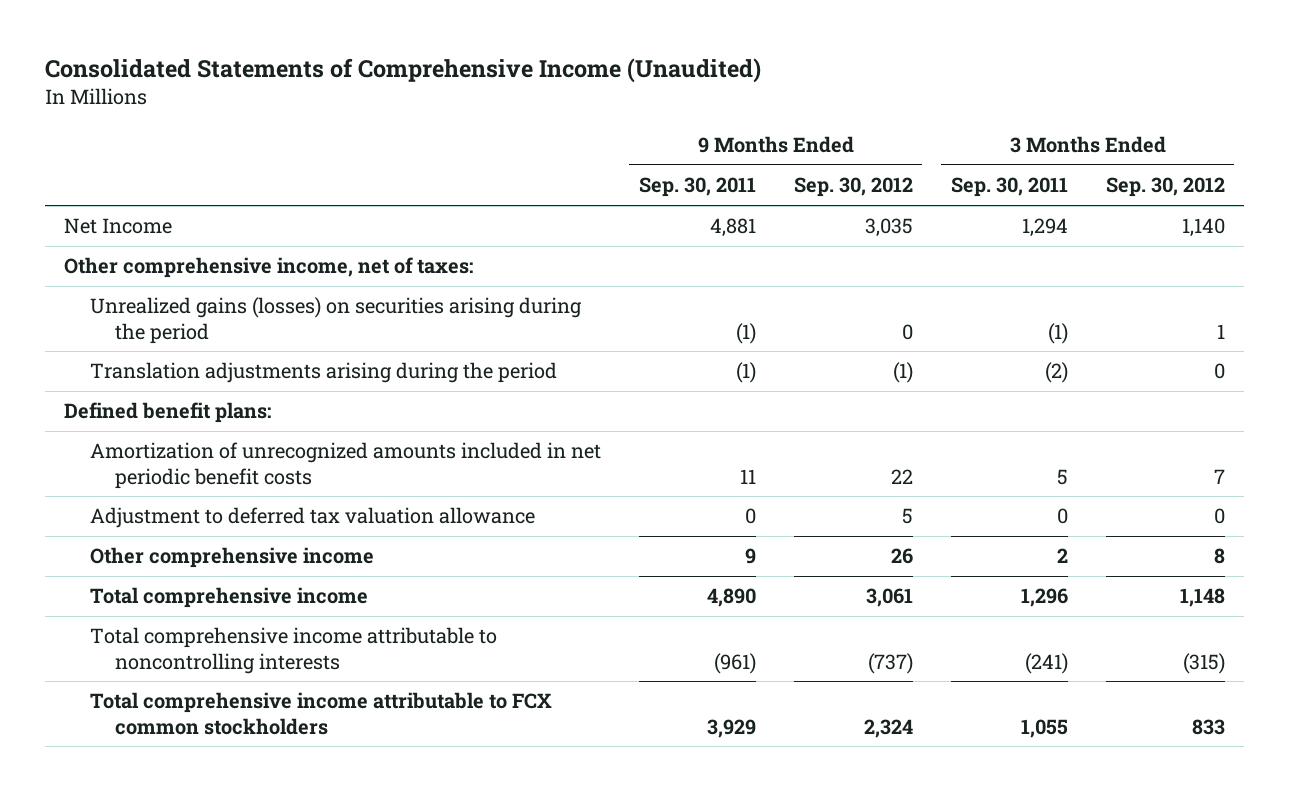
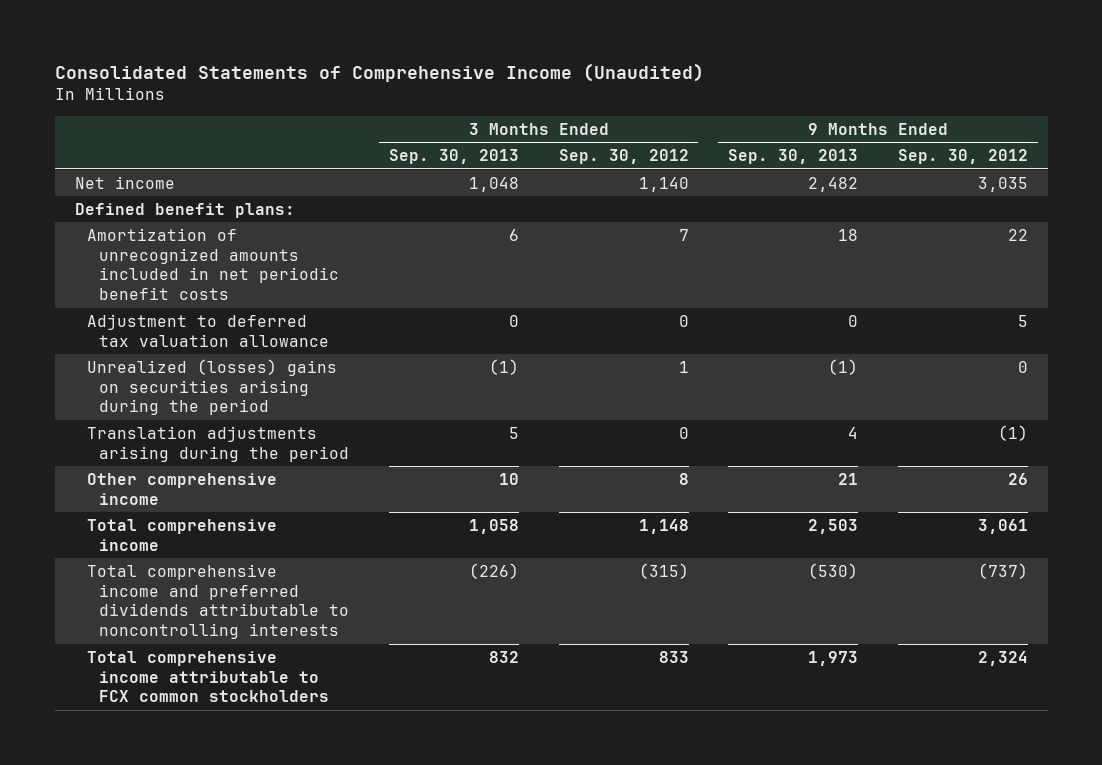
[638,177,756,198] Sep. 30, 2011 -> none
[950,177,1068,198] Sep. 30, 2011 -> none
none -> [388,149,519,165] Sep. 30, 2013
none -> [728,149,859,165] Sep. 30, 2013
[64,257,474,279] Other comprehensive income, net of taxes: -> none
[89,297,582,344] Unrealized gains (losses) on securities arising during the period -> none
[64,218,173,235] Net Income -> [74,175,175,189] Net income
none -> [86,358,337,416] Unrealized (losses) gains on securities arising during the period
[89,362,557,384] Translation adjustments arising during the period -> [86,425,350,462] Translation adjustments arising during the period
[89,627,497,674] Total comprehensive income attributable to noncontrolling interests -> [86,563,350,640] Total comprehensive income and preferred dividends attributable to noncontrolling interests

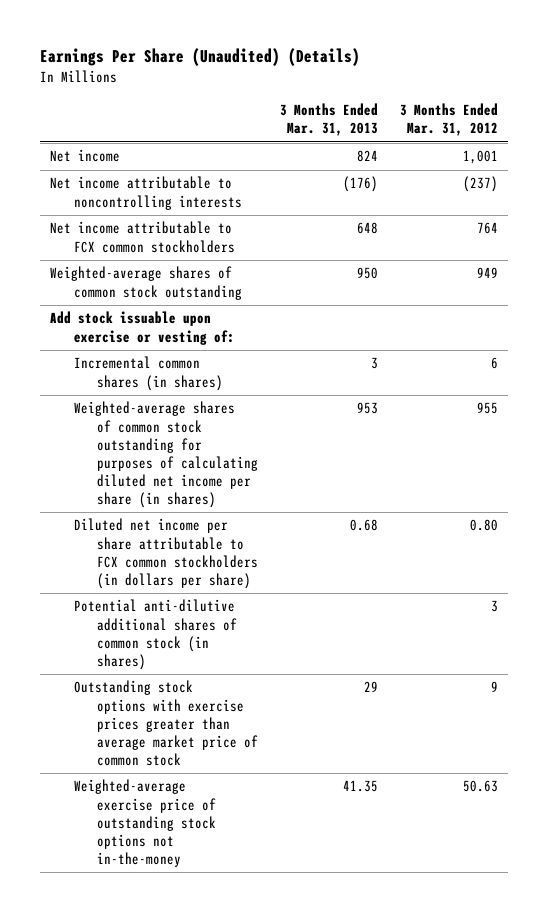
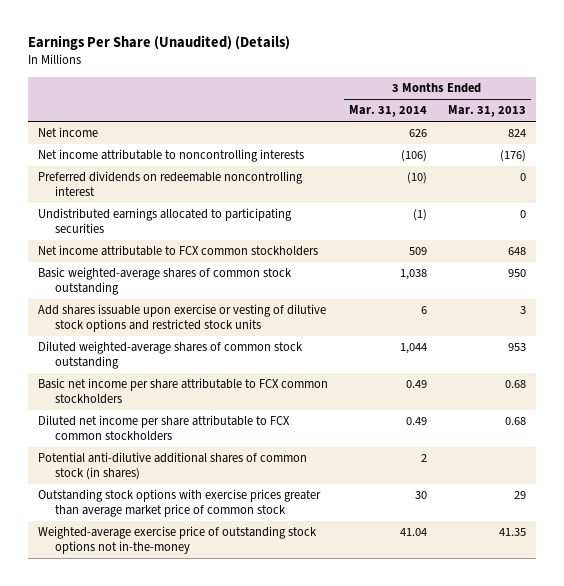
[399,103,498,137] 3 Months Ended Mar. 31, 2012 -> none
none -> [348,105,427,118] Mar. 31, 2014
none -> [37,171,303,197] Preferred dividends on redeemable noncontrolling interest
none -> [37,208,292,234] Undistributed earnings allocated to participating securities
[50,311,235,345] Add stock issuable upon exercise or vesting of: -> none
[50,266,242,300] Weighted-average shares of common stock outstanding -> [37,267,292,296] Basic weighted-average shares of common stock outstanding
[73,356,223,391] Incremental common shares (in shares) -> [37,304,326,333] Add shares issuable upon exercise or vesting of dilutive stock options and restricted stock units
[73,401,258,508] Weighted-average shares of common stock outstanding for purposes of calculating diluted net income per share (in shares) -> [37,341,303,370] Diluted weighted-average shares of common stock outstanding
none -> [37,378,328,405] Basic net income per share attributable to FCX common stockholders
[73,518,258,589] Diluted net income per share attributable to FCX common stockholders (in dollars per share) -> [37,415,290,442] Diluted net income per share attributable to FCX common stockholders

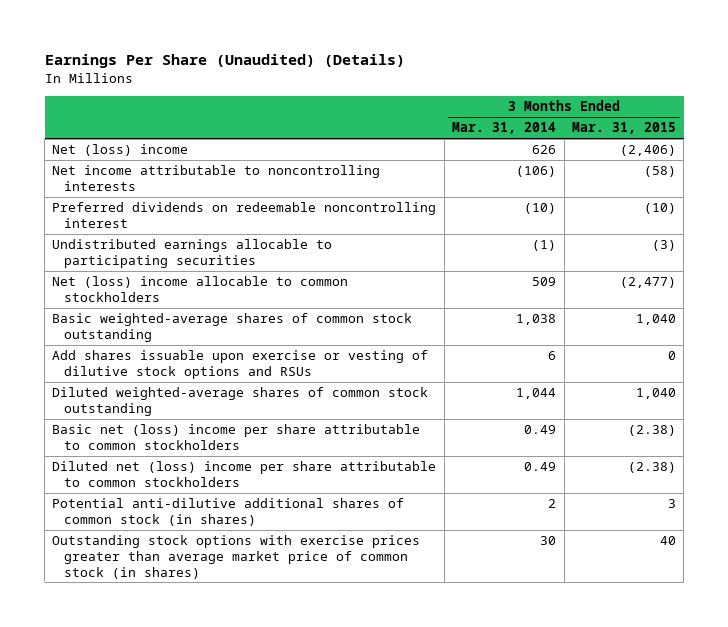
[447,105,526,118] Mar. 31, 2013 -> none
none -> [571,122,676,135] Mar. 31, 2015
[37,127,98,138] Net income -> [52,144,189,157] Net (loss) income
[37,208,292,234] Undistributed earnings allocated to participating securities -> [52,239,333,268] Undistributed earnings allocable to participating securities
[37,245,318,257] Net income attributable to FCX common stockholders -> [52,276,349,302] Net (loss) income allocable to common stockholders
[37,304,326,333] Add shares issuable upon exercise or vesting of dilutive stock options and restricted stock units -> [52,350,429,379] Add shares issuable upon exercise or vesting of dilutive stock options and RSUs
[37,378,328,405] Basic net income per share attributable to FCX common stockholders -> [52,424,421,450] Basic net (loss) income per share attributable to common stockholders
[37,415,290,442] Diluted net income per share attributable to FCX common stockholders -> [52,461,437,487] Diluted net (loss) income per share attributable to common stockholders
[37,526,317,555] Weighted-average exercise price of outstanding stock options not in-the-money -> none
[37,489,321,518] Outstanding stock options with exercise prices greater than average market price of common stock -> [52,535,421,579] Outstanding stock options with exercise prices greater than average market price of common stock (in shares)

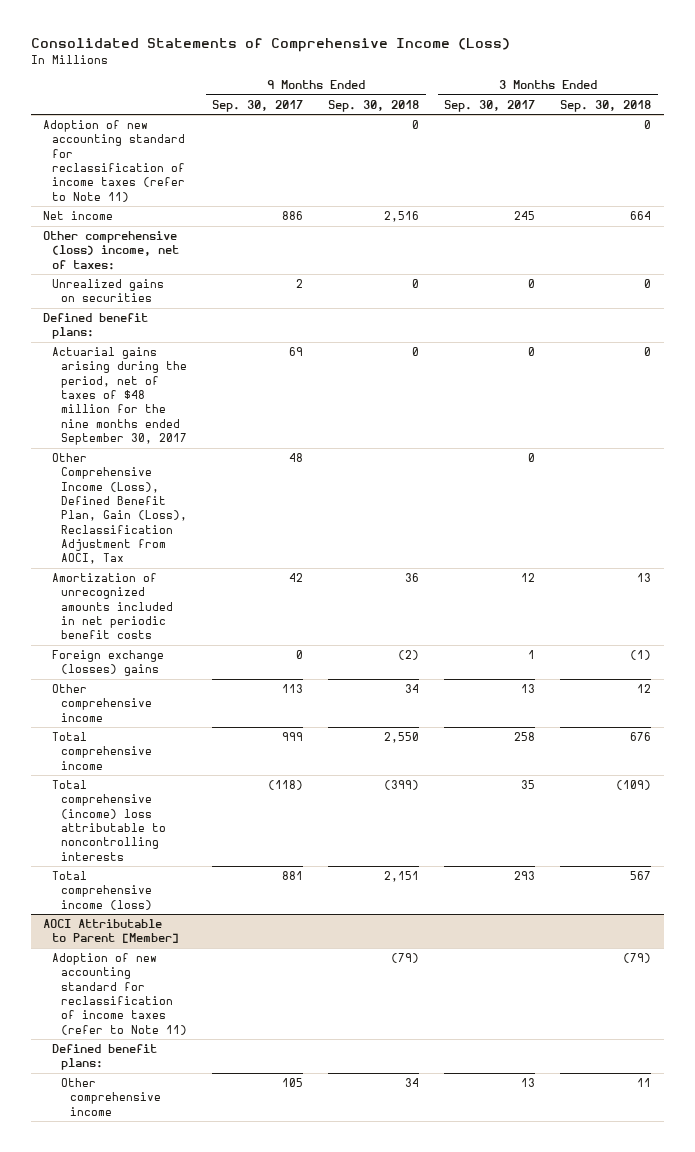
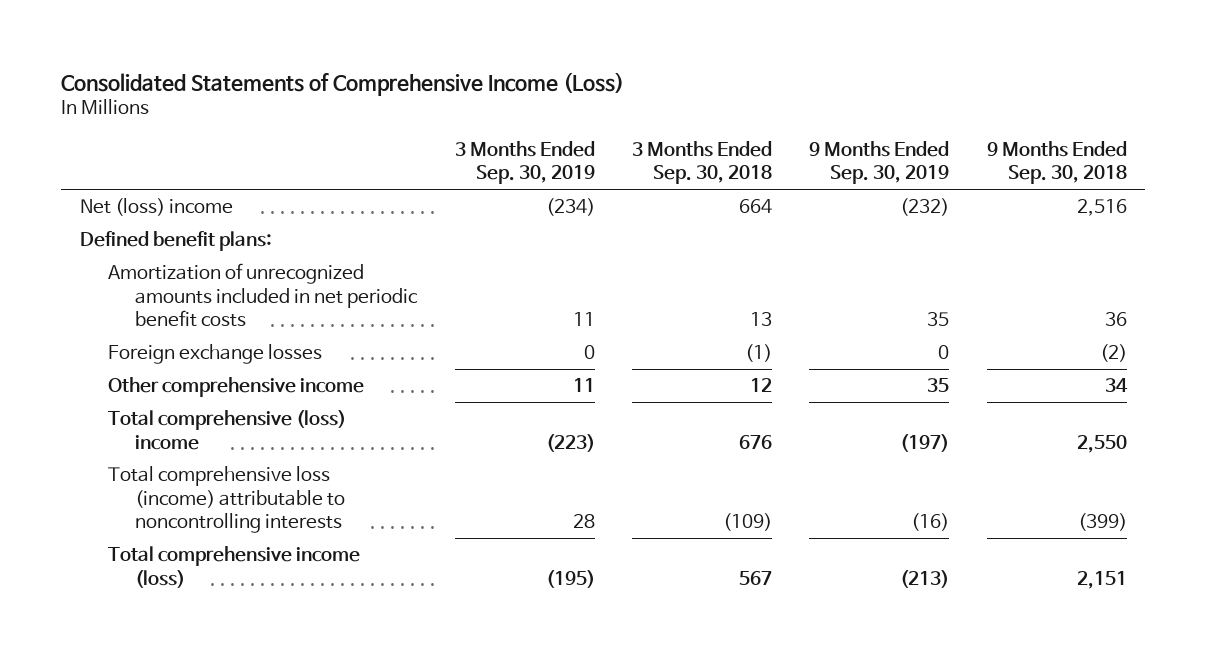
[212,99,304,112] Sep. 30, 2017 -> none
[444,99,536,112] Sep. 30, 2017 -> none
none -> [454,140,595,185] 3 Months Ended Sep. 30, 2019
none -> [809,140,950,185] 9 Months Ended Sep. 30, 2019
[43,120,186,202] Adoption of new accounting standard for reclassification of income taxes (refer to Note 11) -> none
[43,231,180,270] Other comprehensive (loss) income, net of taxes: -> none
[52,279,165,303] Unrealized gains on securities -> none
[43,211,114,221] Net income -> [80,198,234,217] Net (loss) income
[52,347,188,445] Actuarial gains arising during the period, net of taxes of $48 million for the nine months ended September 30, 2017 -> none
[52,453,188,565] Other Comprehensive Income (Loss), Defined Benefit Plan, Gain (Loss), Reclassification Adjustment from AOCI, Tax -> none
[52,650,165,677] Foreign exchange (losses) gains -> [107,344,322,365] Foreign exchange losses
[52,732,153,770] Total comprehensive income -> [107,410,346,450] Total comprehensive (loss) income
[52,780,167,861] Total comprehensive (income) loss attributable to noncontrolling interests -> [107,466,346,533] Total comprehensive loss (income) attributable to noncontrolling interests
[43,919,180,944] AOCI Attributable to Parent [Member] -> none
[52,953,188,1035] Adoption of new accounting standard for reclassification of income taxes (refer to Note 11) -> none
[52,1044,158,1071] Defined benefit plans: -> none
[61,1078,162,1116] Other comprehensive income -> none

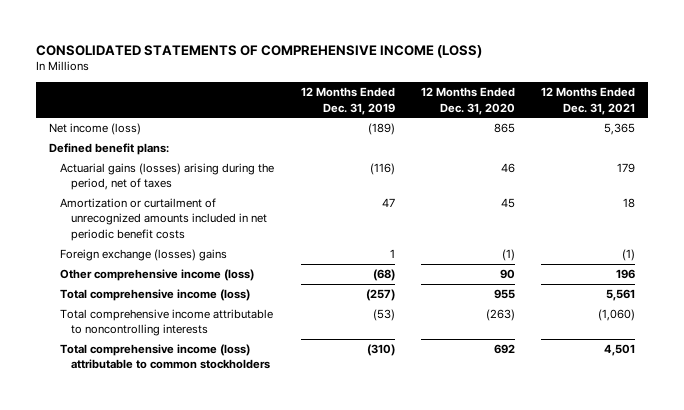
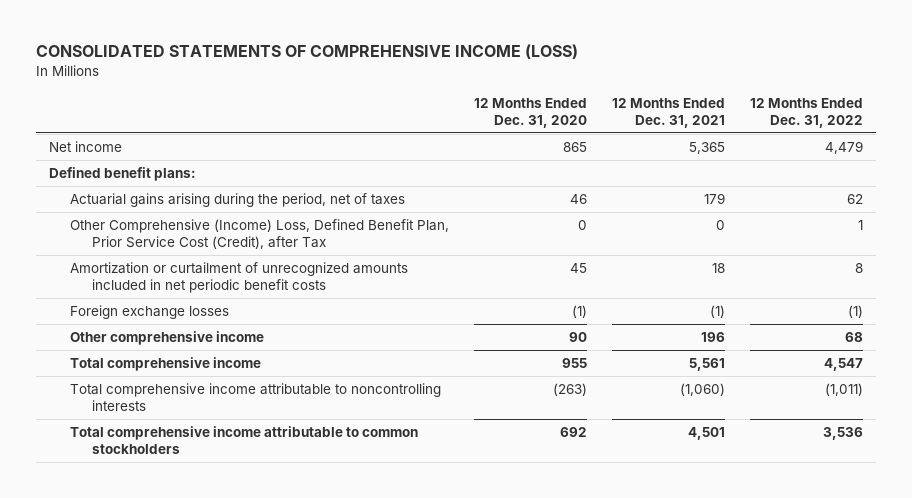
[300,87,395,115] 12 Months Ended Dec. 31, 2019 -> none
none -> [750,97,864,128] 12 Months Ended Dec. 31, 2022
[49,123,142,136] Net income (loss) -> [48,141,122,153] Net income
[60,163,275,191] Actuarial gains (losses) arising during the period, net of taxes -> [70,193,406,208] Actuarial gains arising during the period, net of taxes
none -> [70,219,450,250] Other Comprehensive (Income) Loss, Defined Benefit Plan, Prior Service Cost (Credit), after Tax
[60,249,228,262] Foreign exchange (losses) gains -> [70,305,230,320] Foreign exchange losses
[60,269,255,282] Other comprehensive income (loss) -> [70,331,265,346] Other comprehensive income
[60,289,251,302] Total comprehensive income (loss) -> [70,357,262,372] Total comprehensive income
[60,344,271,370] Total comprehensive income (loss) attributable to common stockholders -> [70,426,419,455] Total comprehensive income attributable to common stockholders

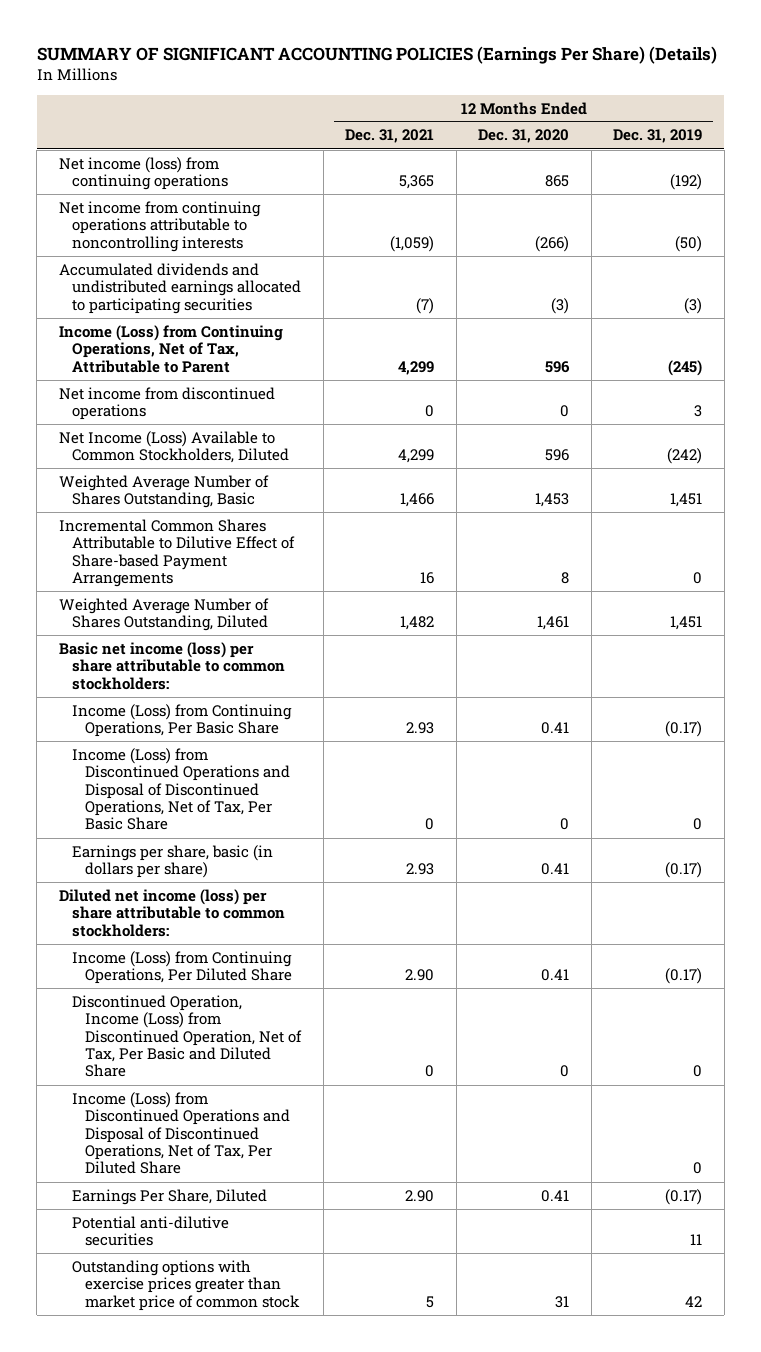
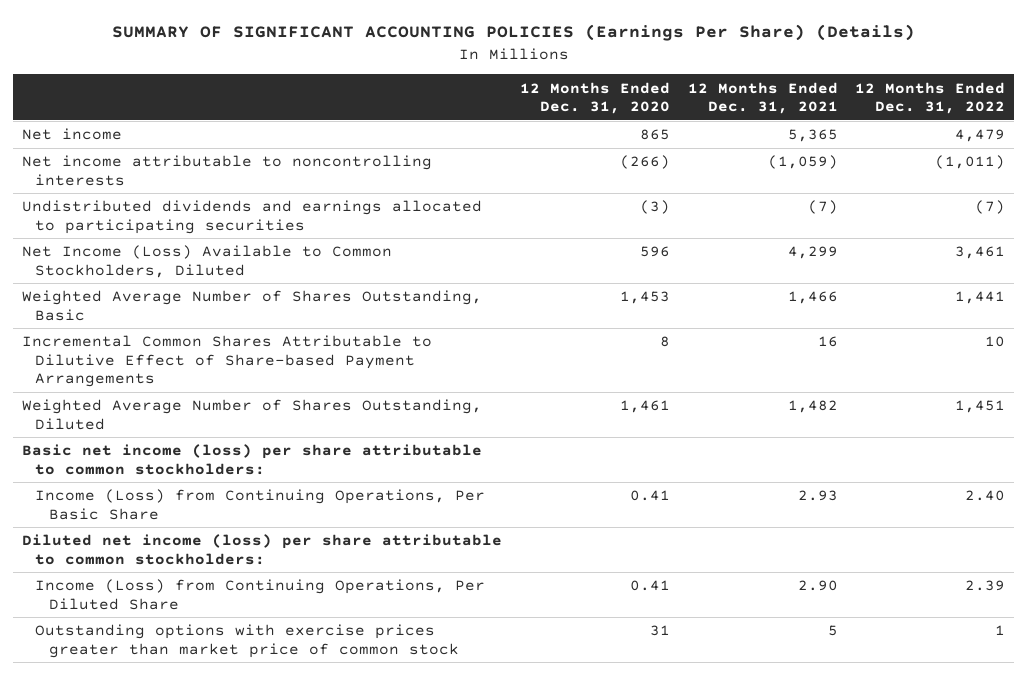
[613,129,703,144] Dec. 31, 2019 -> none
none -> [855,81,1006,114] 12 Months Ended Dec. 31, 2022
[58,324,283,373] Income (Loss) from Continuing Operations, Net of Tax, Attributable to Parent -> none
[58,386,275,421] Net income from discontinued operations -> none
[58,156,228,191] Net income (loss) from continuing operations -> [21,128,122,141] Net income
[58,200,261,252] Net income from continuing operations attributable to noncontrolling interests -> [21,155,432,186] Net income attributable to noncontrolling interests
[58,262,301,314] Accumulated dividends and undistributed earnings allocated to participating securities -> [21,200,482,234] Undistributed dividends and earnings allocated to participating securities
[71,747,291,831] Income (Loss) from Discontinued Operations and Disposal of Discontinued Operations, Net of Tax, Per Basic Share -> none
[71,844,273,879] Earnings per share, basic (in dollars per share) -> none
[71,994,303,1078] Discontinued Operation, Income (Loss) from Discontinued Operation, Net of Tax, Per Basic and Diluted Share -> none
[71,1091,291,1175] Income (Loss) from Discontinued Operations and Disposal of Discontinued Operations, Net of Tax, Per Diluted Share -> none
[71,1188,267,1205] Earnings Per Share, Diluted -> none
[71,1215,229,1247] Potential anti-dilutive securities -> none

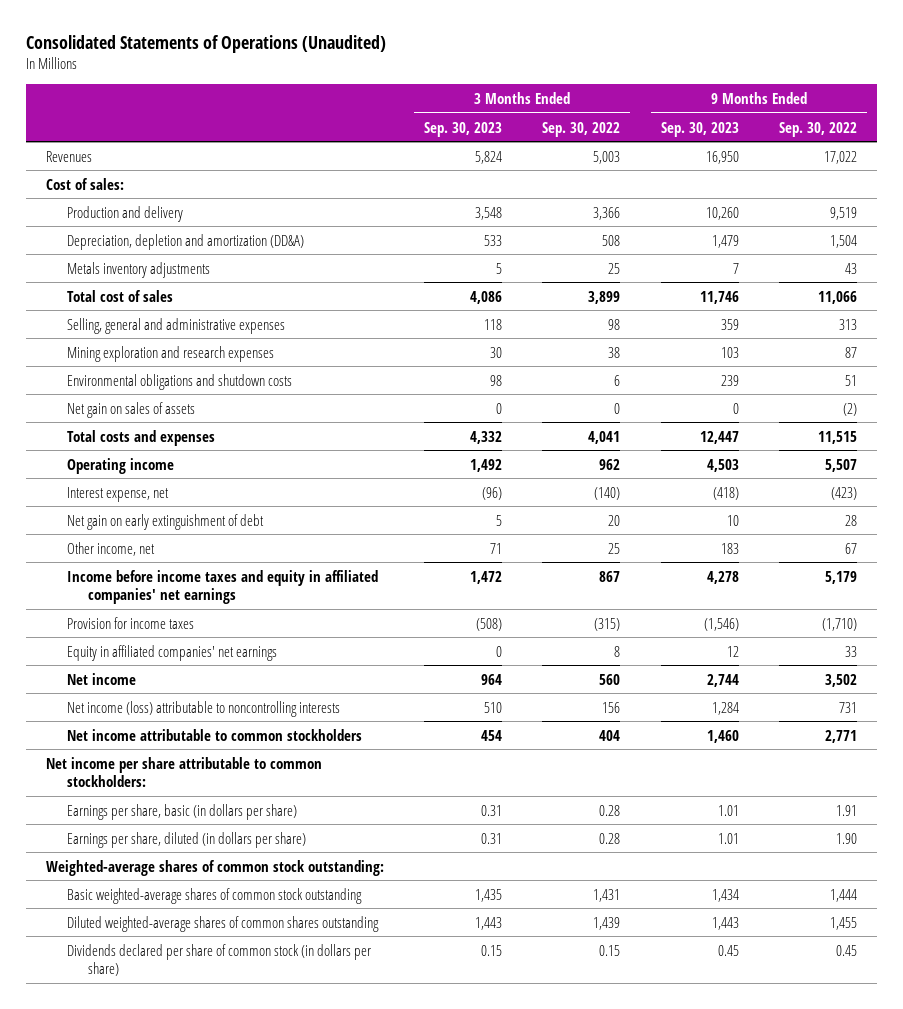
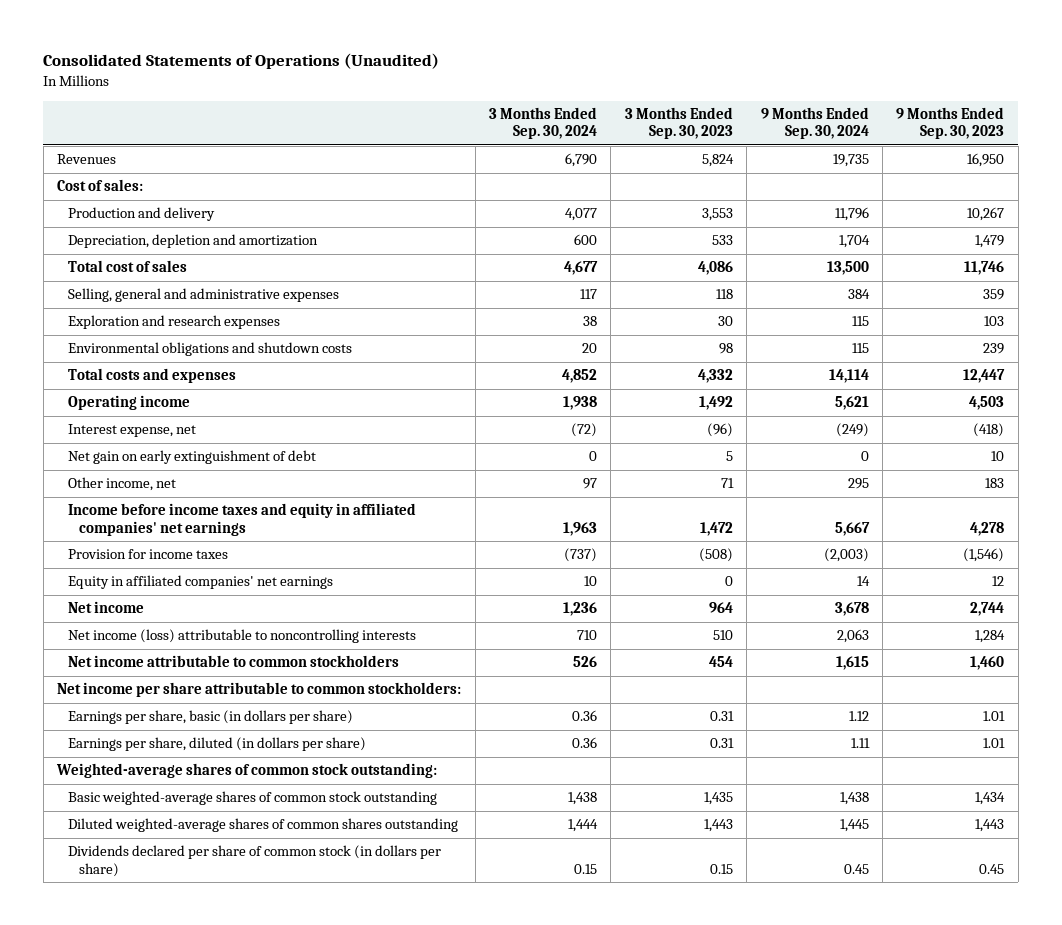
[542,121,621,137] Sep. 30, 2022 -> none
[778,121,857,137] Sep. 30, 2022 -> none
none -> [488,107,597,140] 3 Months Ended Sep. 30, 2024
none -> [760,107,869,140] 9 Months Ended Sep. 30, 2024
[66,261,210,278] Metals inventory adjustments -> none
[475,206,503,220] 3,548 -> [701,208,733,222] 3,553
[705,206,739,220] 10,260 -> [967,207,1005,222] 10,267
[66,233,304,250] Depreciation, depletion and amortization (DD&A) -> [68,234,319,249] Depreciation, depletion and amortization
[66,345,274,362] Mining exploration and research expenses -> [68,315,281,330] Exploration and research expenses
[66,401,195,418] Net gain on sales of assets -> none

